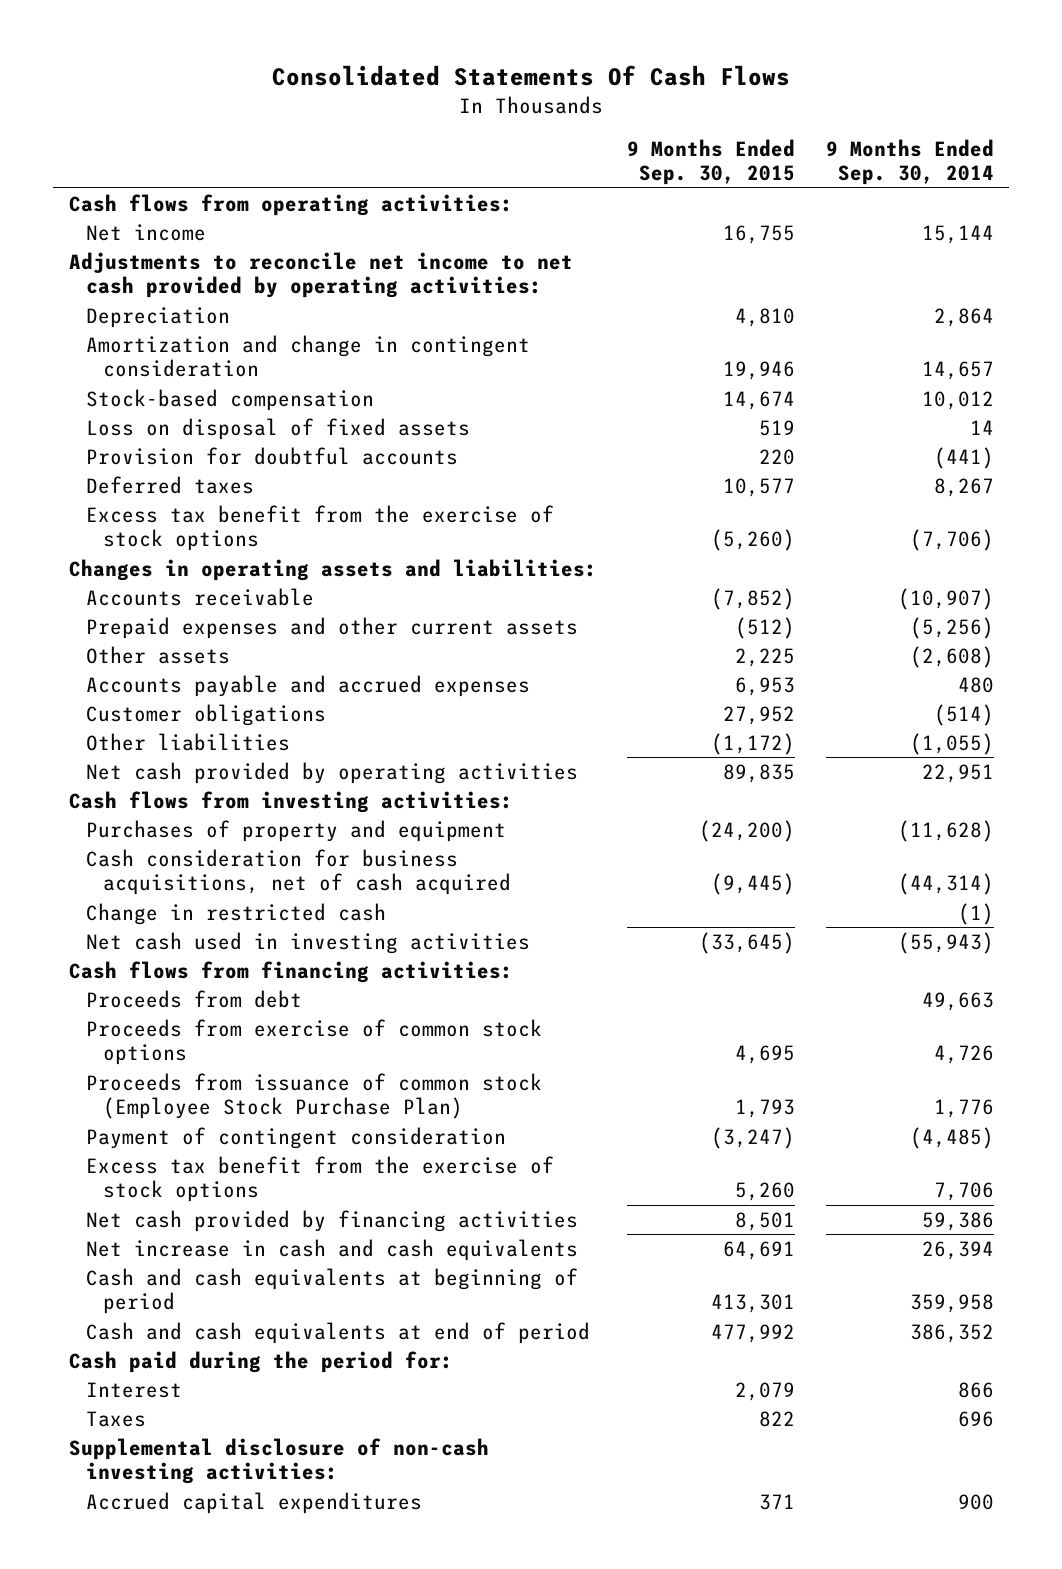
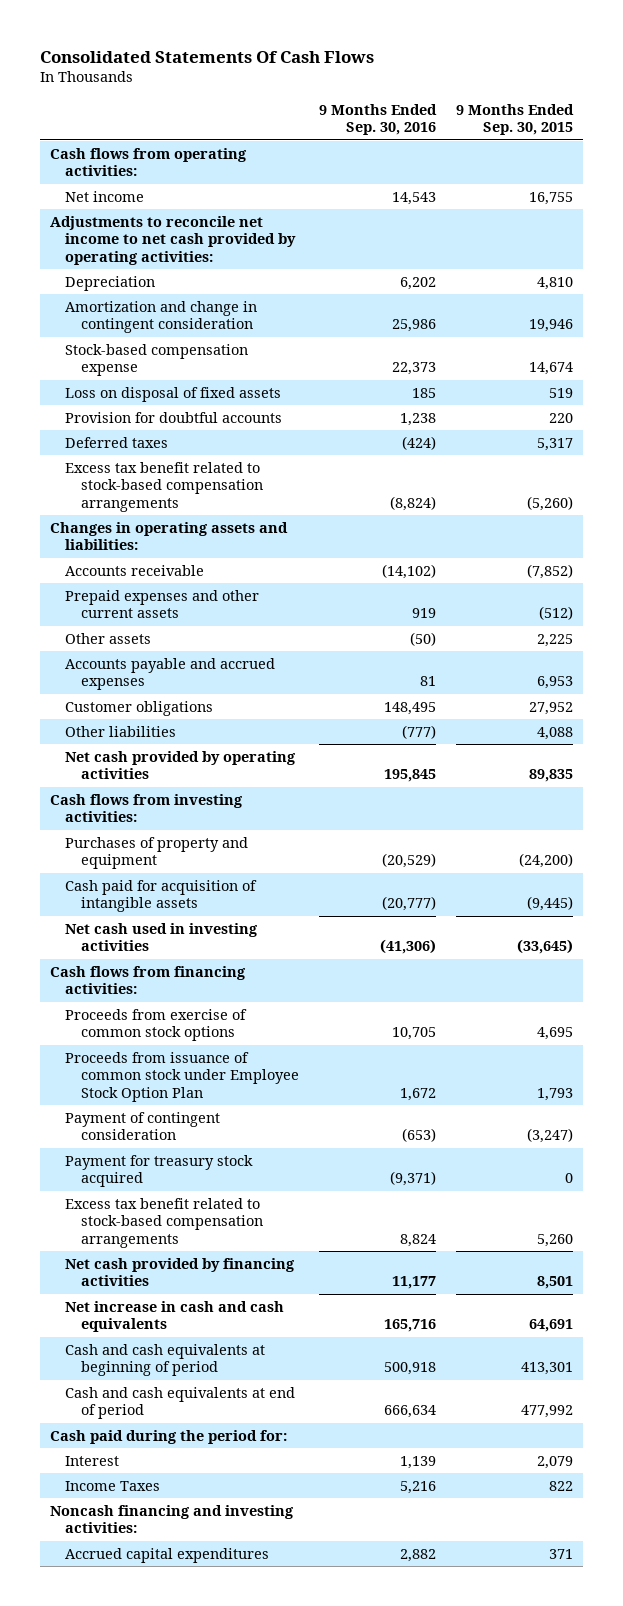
[825,139,994,186] 9 Months Ended Sep. 30, 2014 -> none
none -> [319,104,438,136] 9 Months Ended Sep. 30, 2016
[85,388,374,411] Stock-based compensation -> [65,344,249,377] Stock-based compensation expense
[723,477,796,497] 10,577 -> [537,438,574,452] 5,317
[85,504,554,552] Excess tax benefit from the exercise of stock options -> [65,462,263,512] Excess tax benefit related to stock-based compensation arrangements
[711,732,796,755] (1,172) -> [537,727,574,741] 4,088
[85,902,386,925] Change in restricted cash -> none
[85,848,512,896] Cash consideration for business acquisitions, net of cash acquired -> [65,880,258,913] Cash paid for acquisition of intangible assets
[85,989,302,1008] Proceeds from debt -> none
[85,1072,542,1120] Proceeds from issuance of common stock (Employee Stock Purchase Plan) -> [65,1052,299,1102] Proceeds from issuance of common stock under Employee Stock Option Plan
none -> [65,1155,254,1188] Payment for treasury stock acquired
[85,1155,554,1203] Excess tax benefit from the exercise of stock options -> [65,1198,263,1248] Excess tax benefit related to stock-based compensation arrangements
[85,1410,146,1427] Taxes -> [65,1481,161,1492] Income Taxes
[68,1437,489,1485] Supplemental disclosure of non-cash investing activities: -> [49,1505,294,1534] Noncash financing and investing activities:

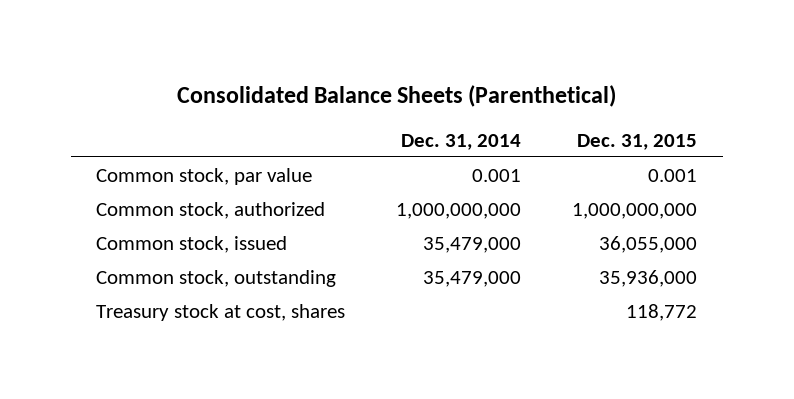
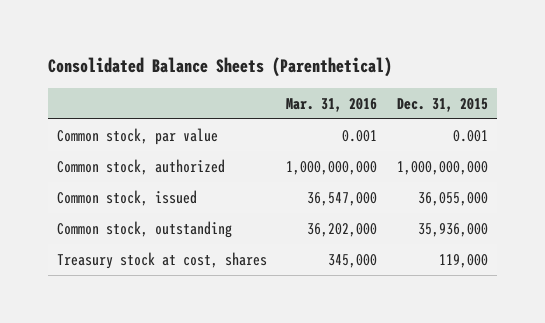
[401,133,522,150] Dec. 31, 2014 -> none
none -> [286,97,378,112] Mar. 31, 2016
[626,303,698,321] 118,772 -> [438,253,488,268] 119,000

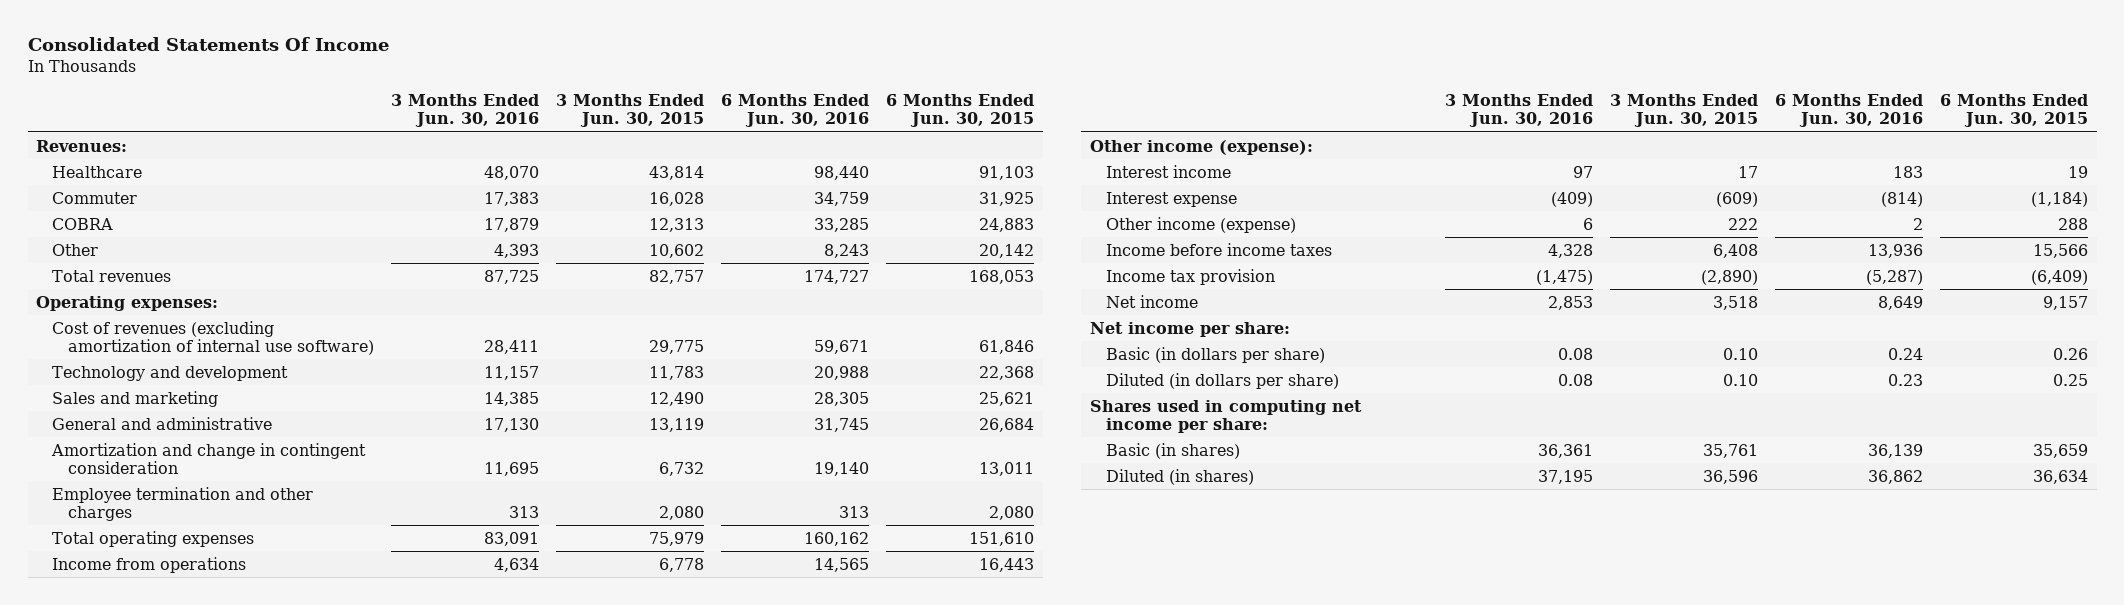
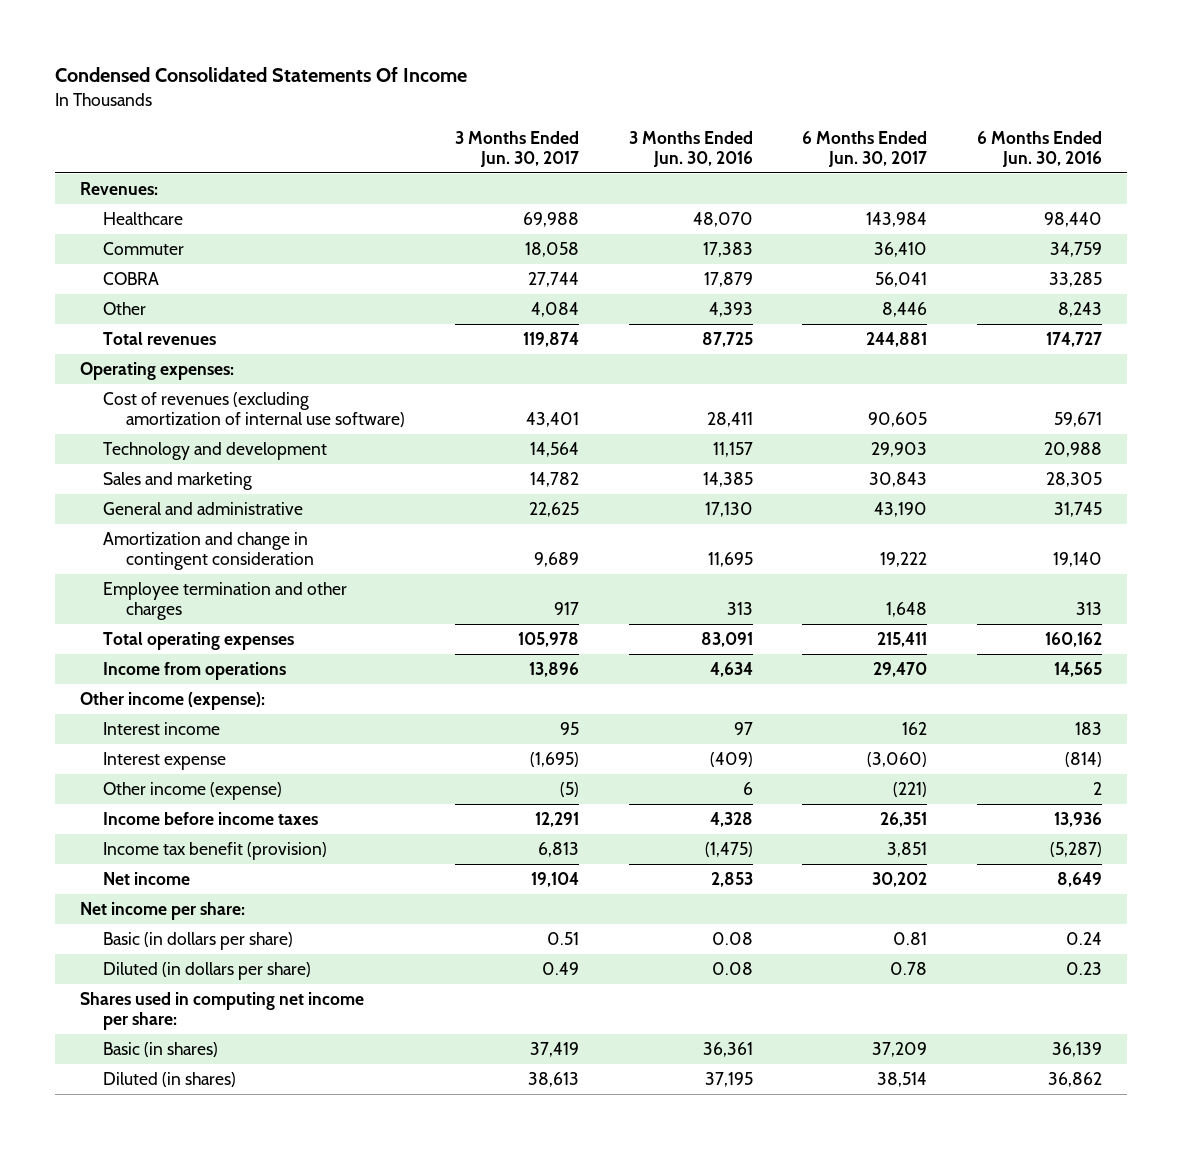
[27,37,389,52] Consolidated Statements Of Income -> [55,67,468,83] Condensed Consolidated Statements Of Income
[556,93,705,128] 3 Months Ended Jun. 30, 2015 -> none
[886,93,1035,128] 6 Months Ended Jun. 30, 2015 -> none
none -> [455,131,580,168] 3 Months Ended Jun. 30, 2017
none -> [802,131,928,168] 6 Months Ended Jun. 30, 2017
[1105,268,1275,285] Income tax provision -> [103,841,328,860] Income tax benefit (provision)

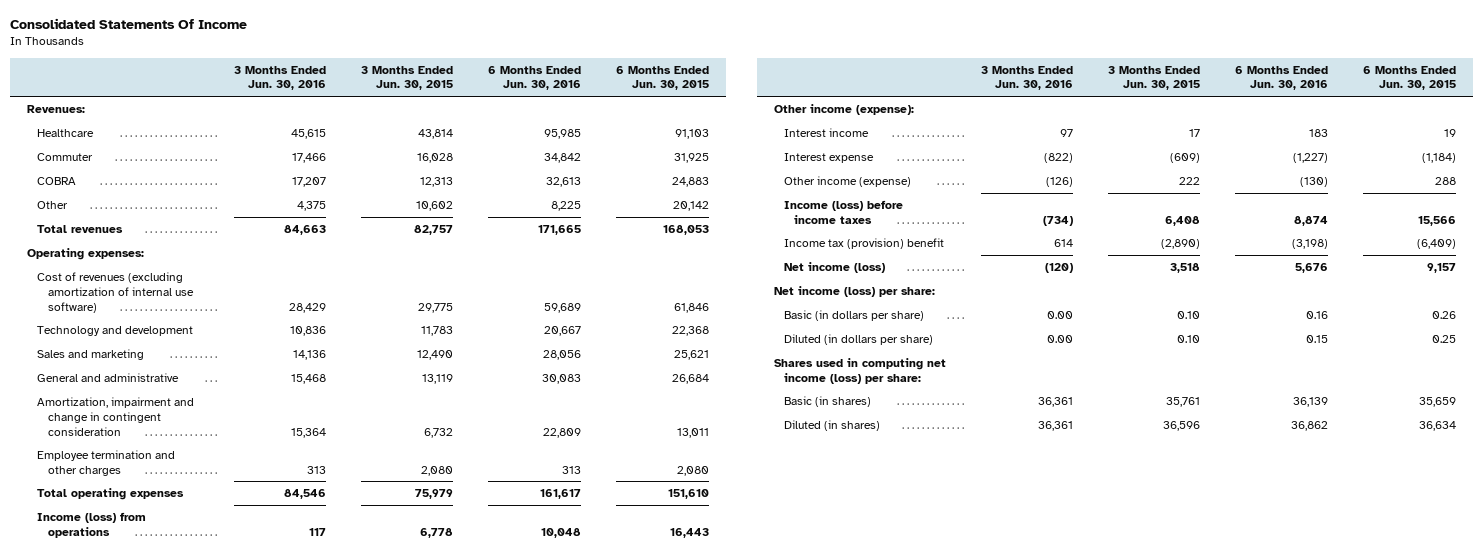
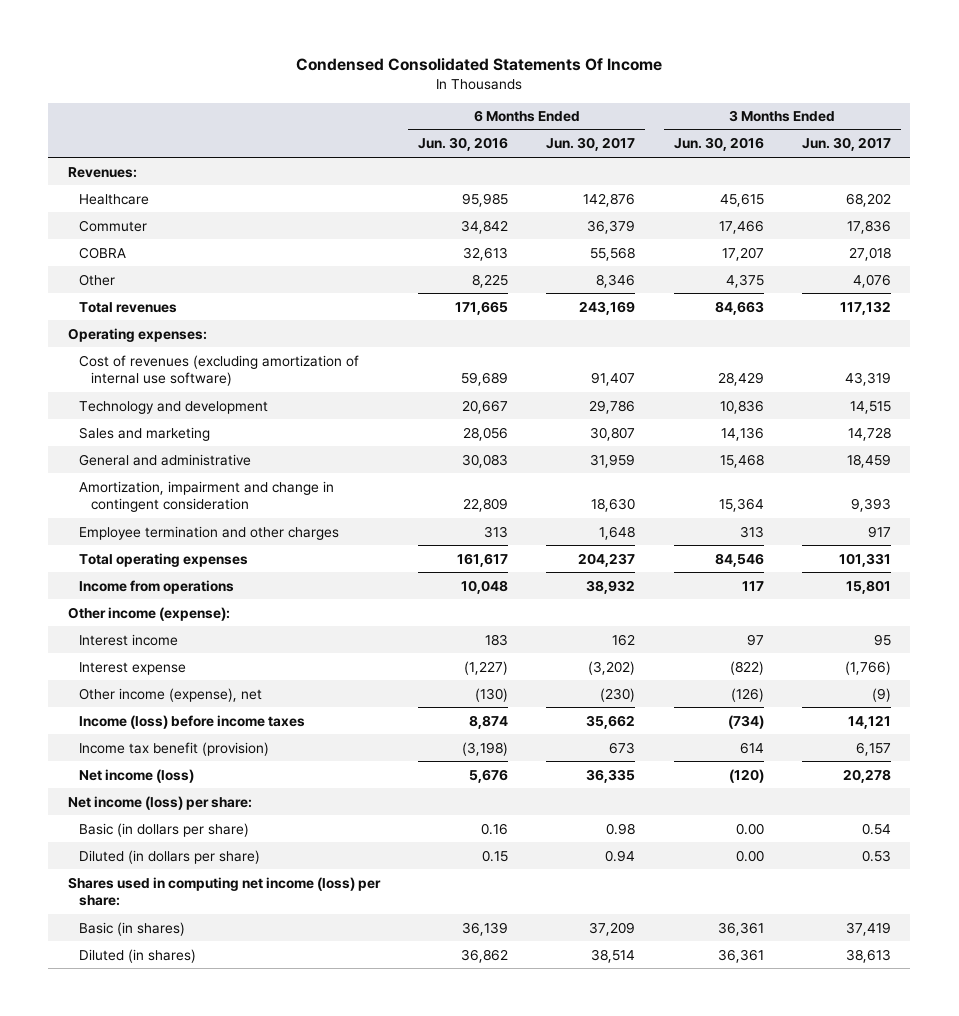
[10,17,248,29] Consolidated Statements Of Income -> [296,58,663,72] Condensed Consolidated Statements Of Income
[361,65,454,91] 3 Months Ended Jun. 30, 2015 -> none
[615,65,709,91] 6 Months Ended Jun. 30, 2015 -> none
none -> [546,137,636,152] Jun. 30, 2017
none -> [802,137,892,152] Jun. 30, 2017
[37,511,147,538] Income (loss) from operations -> [79,579,235,594] Income from operations
[784,175,912,187] Other income (expense) -> [79,687,263,702] Other income (expense), net
[784,237,945,249] Income tax (provision) benefit -> [79,741,270,756] Income tax benefit (provision)

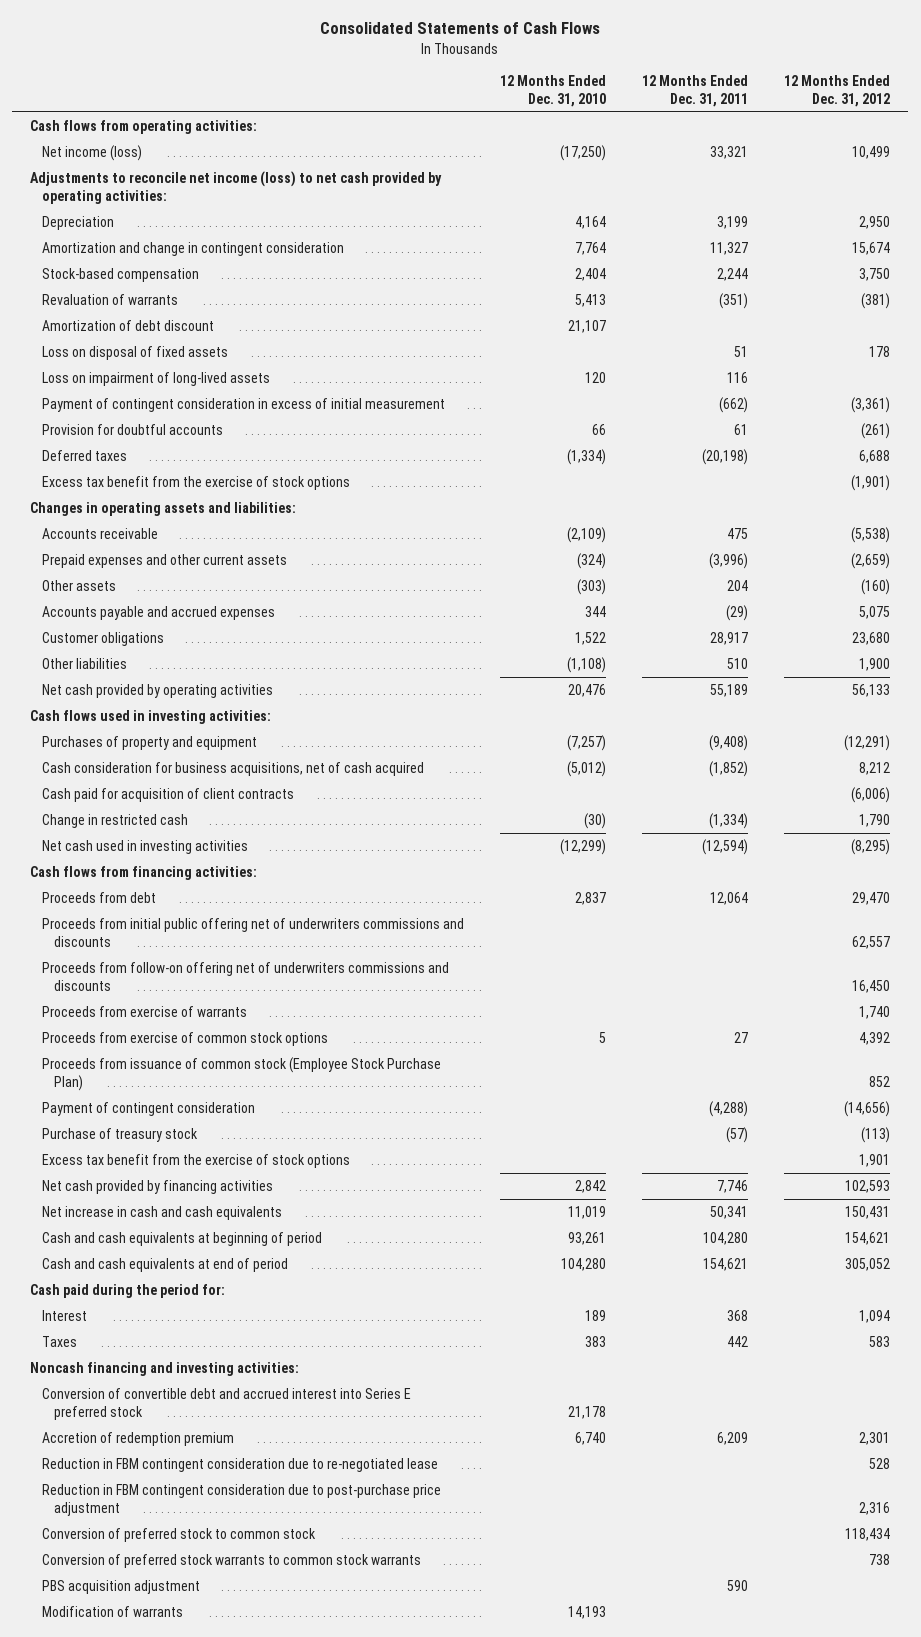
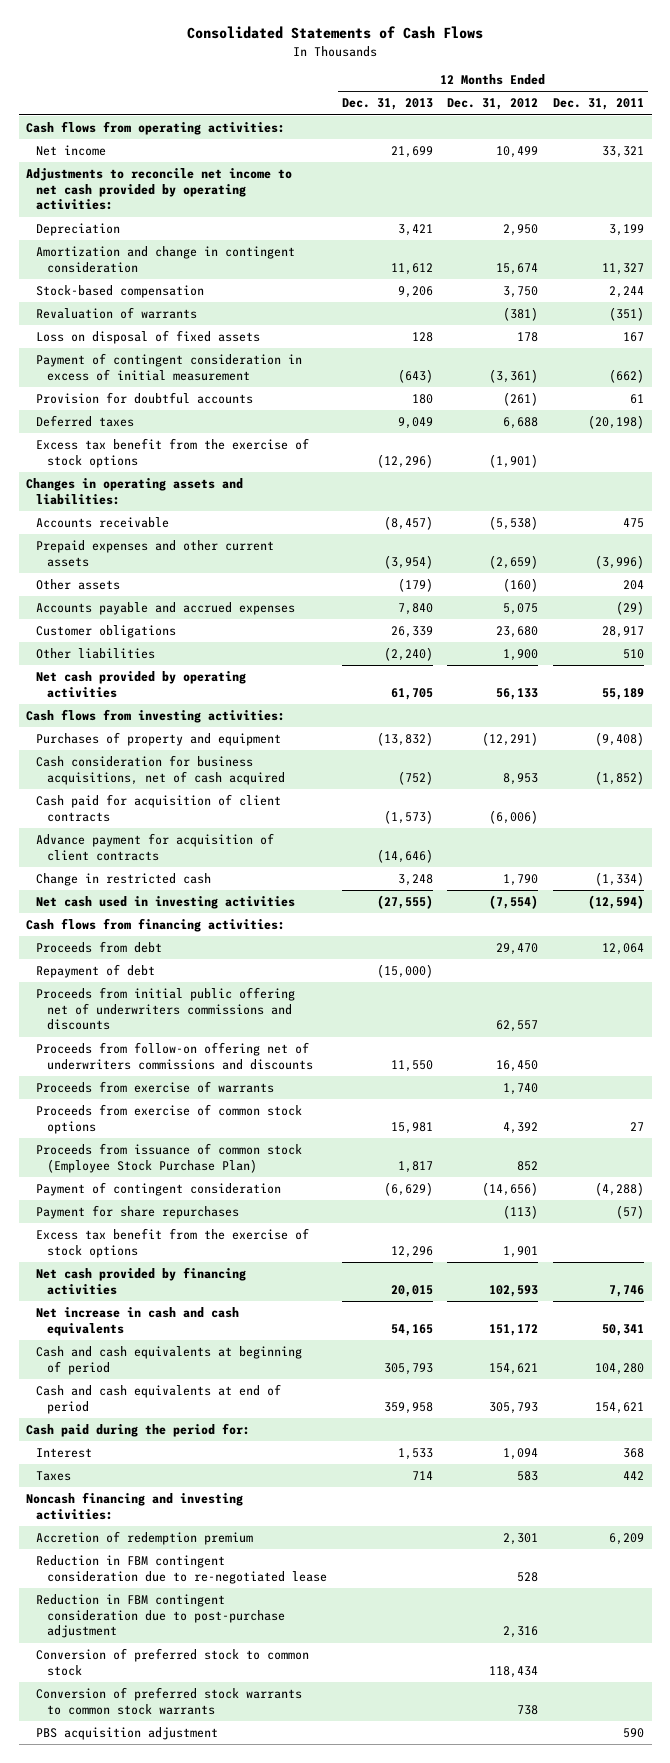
[500,74,607,107] 12 Months Ended Dec. 31, 2010 -> none
none -> [341,98,433,111] Dec. 31, 2013
[42,145,143,162] Net income (loss) -> [36,145,107,157] Net income
[30,171,443,204] Adjustments to reconcile net income (loss) to net cash provided by operating activities: -> [25,168,292,211] Adjustments to reconcile net income to net cash provided by operating activities:
[42,320,215,332] Amortization of debt discount -> none
[42,372,271,387] Loss on impairment of long-lived assets -> none
[734,346,749,358] 51 -> [623,332,645,343] 167
[30,710,272,725] Cash flows used in investing activities: -> [25,709,285,724] Cash flows from investing activities:
[859,762,891,776] 8,212 -> [503,772,539,785] 8,953
none -> [36,833,275,861] Advance payment for acquisition of client contracts
[851,839,891,856] (8,295) -> [489,895,539,910] (7,554)
none -> [36,964,156,979] Repayment of debt
[42,1128,199,1143] Purchase of treasury stock -> [36,1205,240,1220] Payment for share repurchases
[845,1206,891,1220] 150,431 -> [489,1323,539,1336] 151,172
[845,1258,891,1272] 305,052 -> [489,1401,539,1414] 305,793
[42,1388,412,1420] Conversion of convertible debt and accrued interest into Series E preferred stock -> none
[42,1484,442,1516] Reduction in FBM contingent consideration due to post-purchase price adjustment -> [36,1594,285,1639] Reduction in FBM contingent consideration due to post-purchase adjustment
[42,1606,184,1618] Modification of warrants -> none

